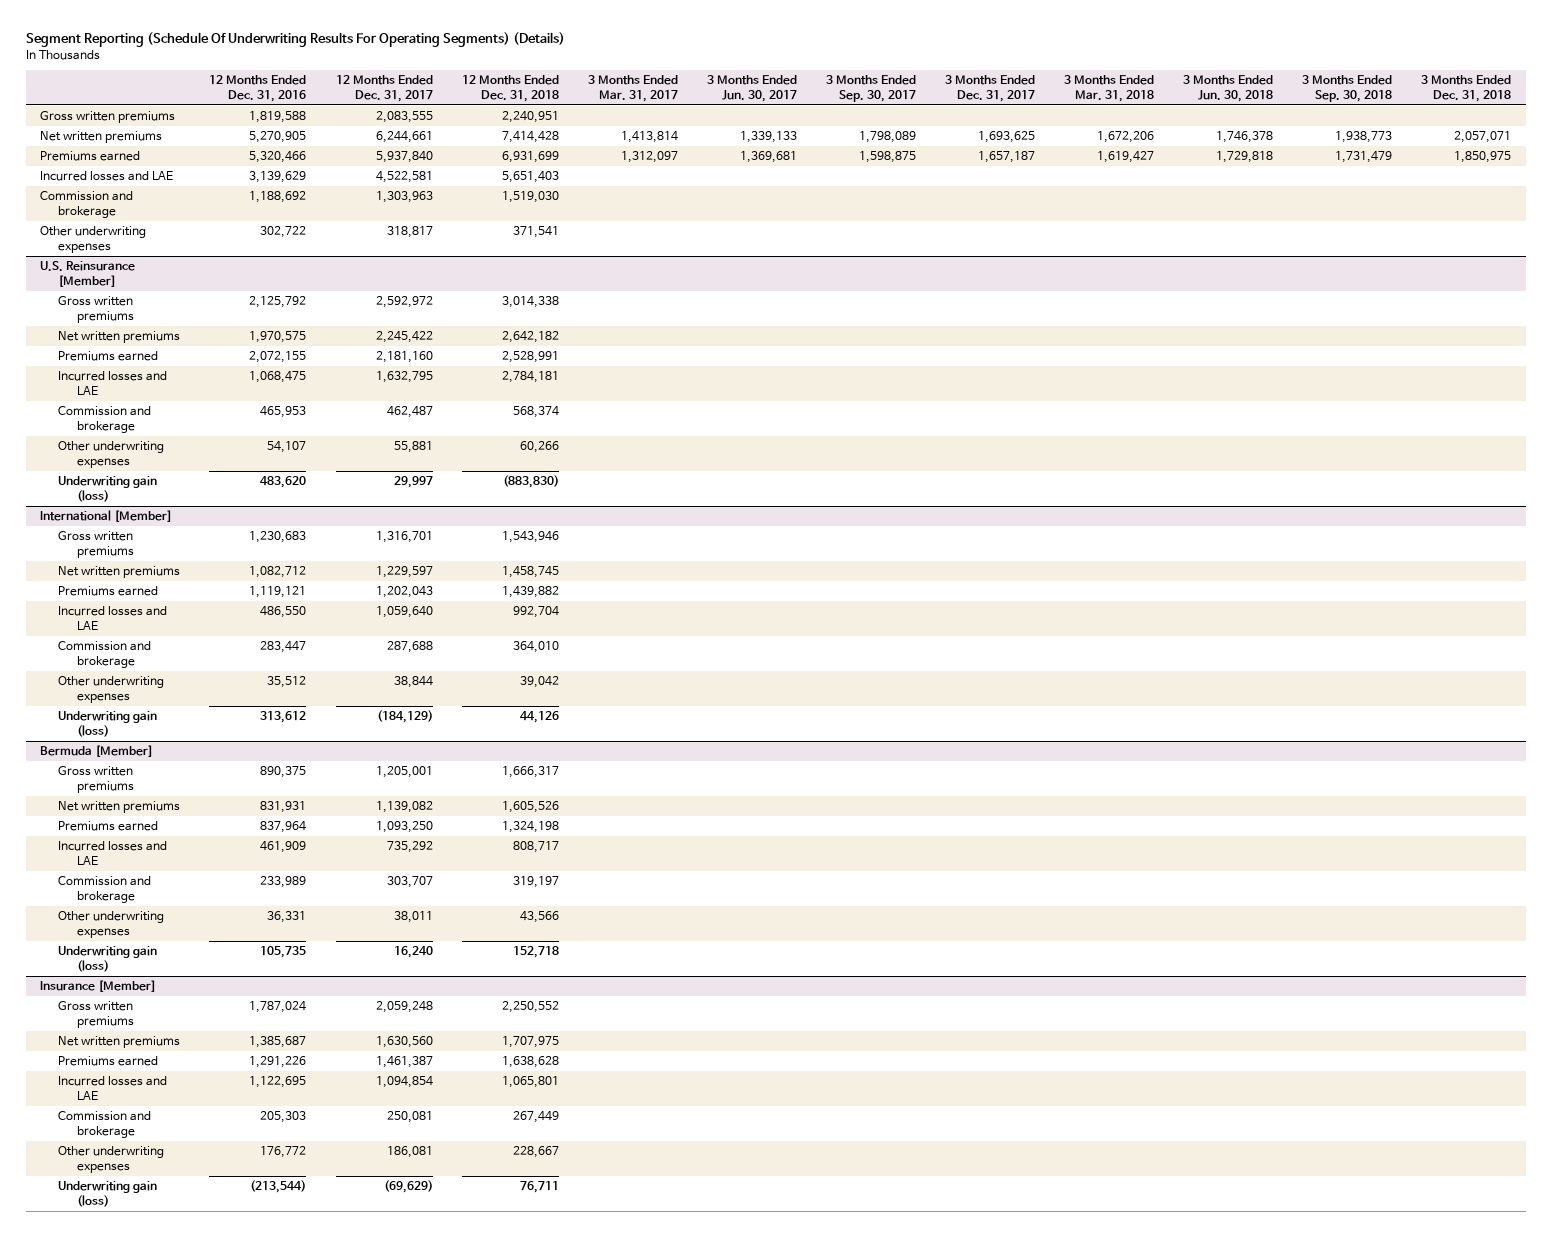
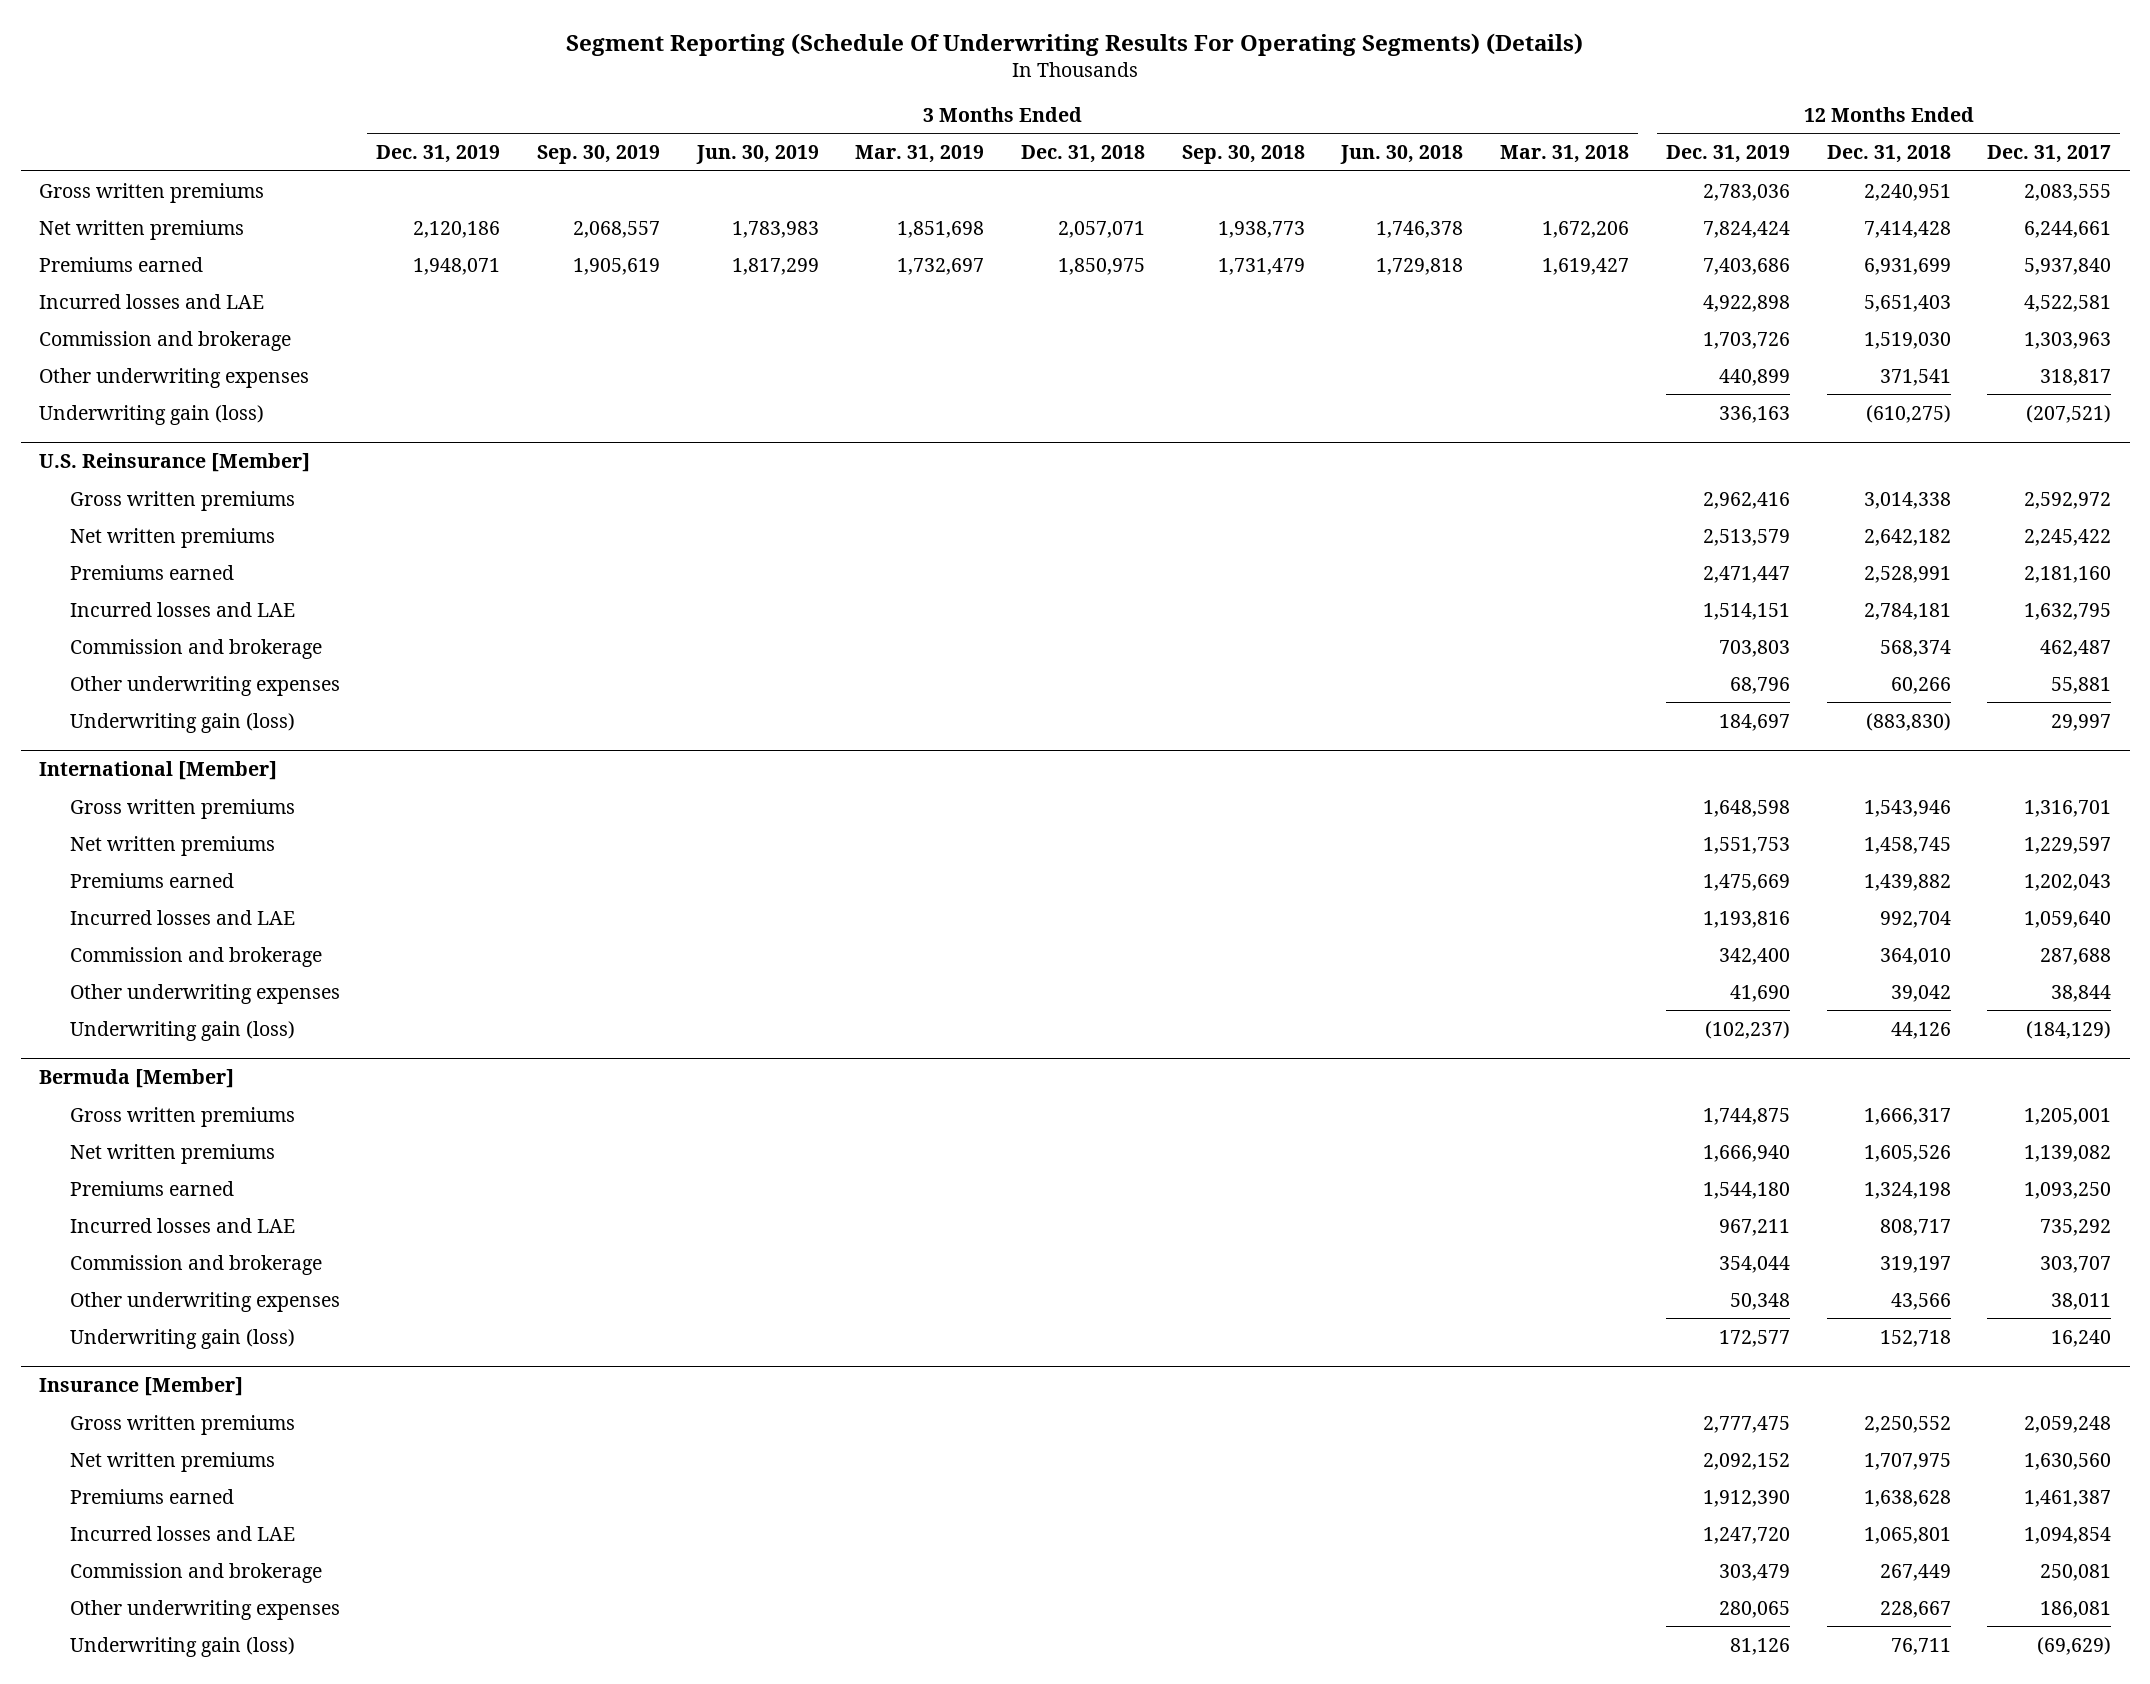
[209,75,307,102] 12 Months Ended Dec. 31, 2016 -> none
[587,75,678,102] 3 Months Ended Mar. 31, 2017 -> none
[706,75,797,102] 3 Months Ended Jun. 30, 2017 -> none
[825,75,916,102] 3 Months Ended Sep. 30, 2017 -> none
[945,75,1036,102] 3 Months Ended Dec. 31, 2017 -> none
none -> [376,145,501,164] Dec. 31, 2019
none -> [536,145,660,165] Sep. 30, 2019
none -> [695,145,819,165] Jun. 30, 2019
none -> [855,145,985,164] Mar. 31, 2019
none -> [1665,145,1790,164] Dec. 31, 2019
none -> [38,404,264,425] Underwriting gain (loss)

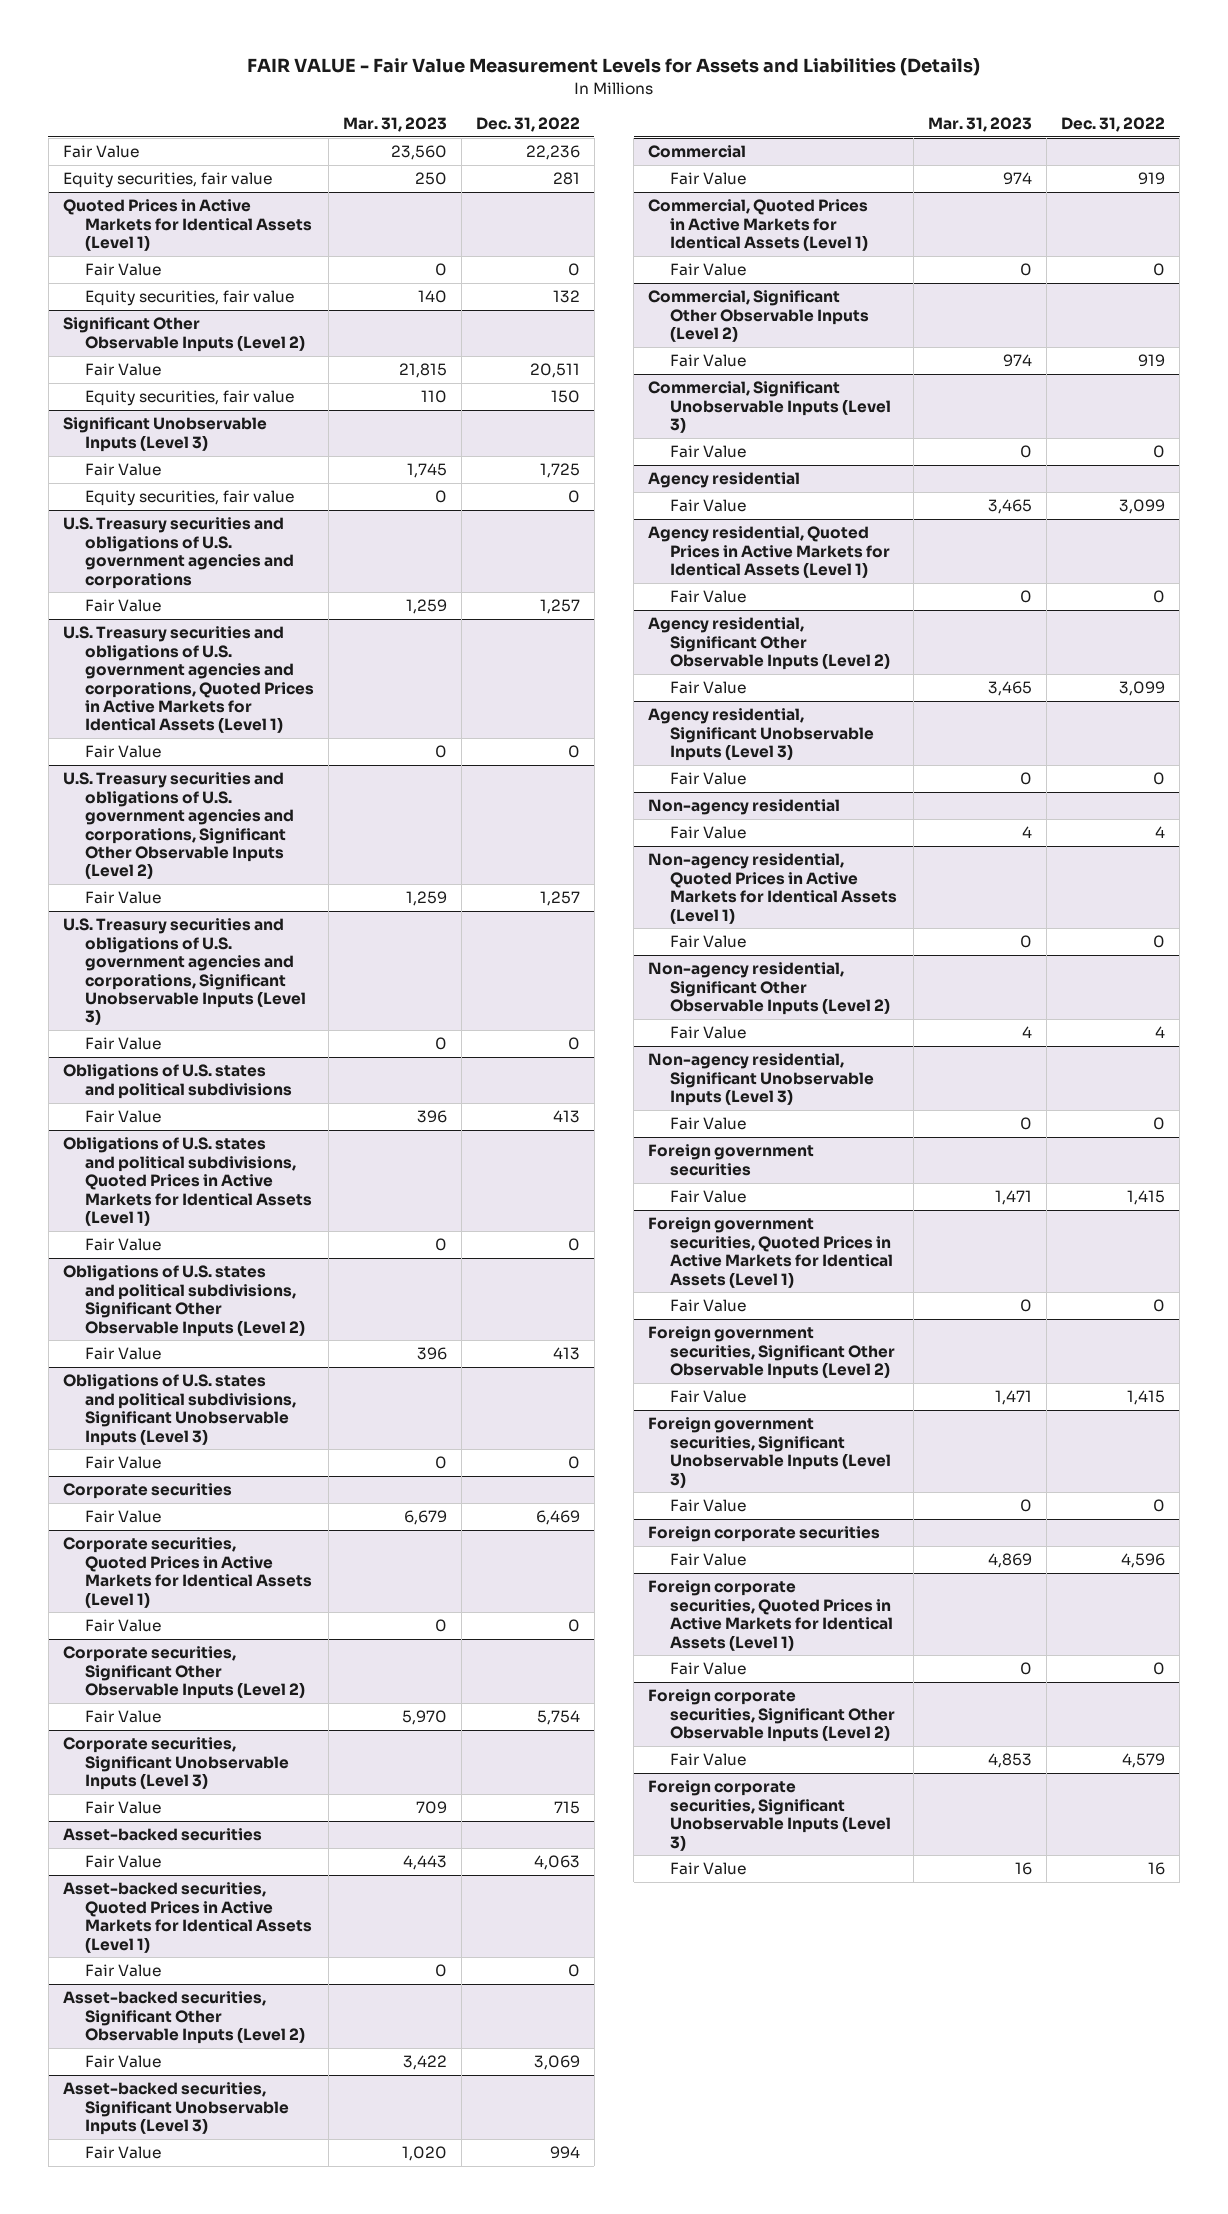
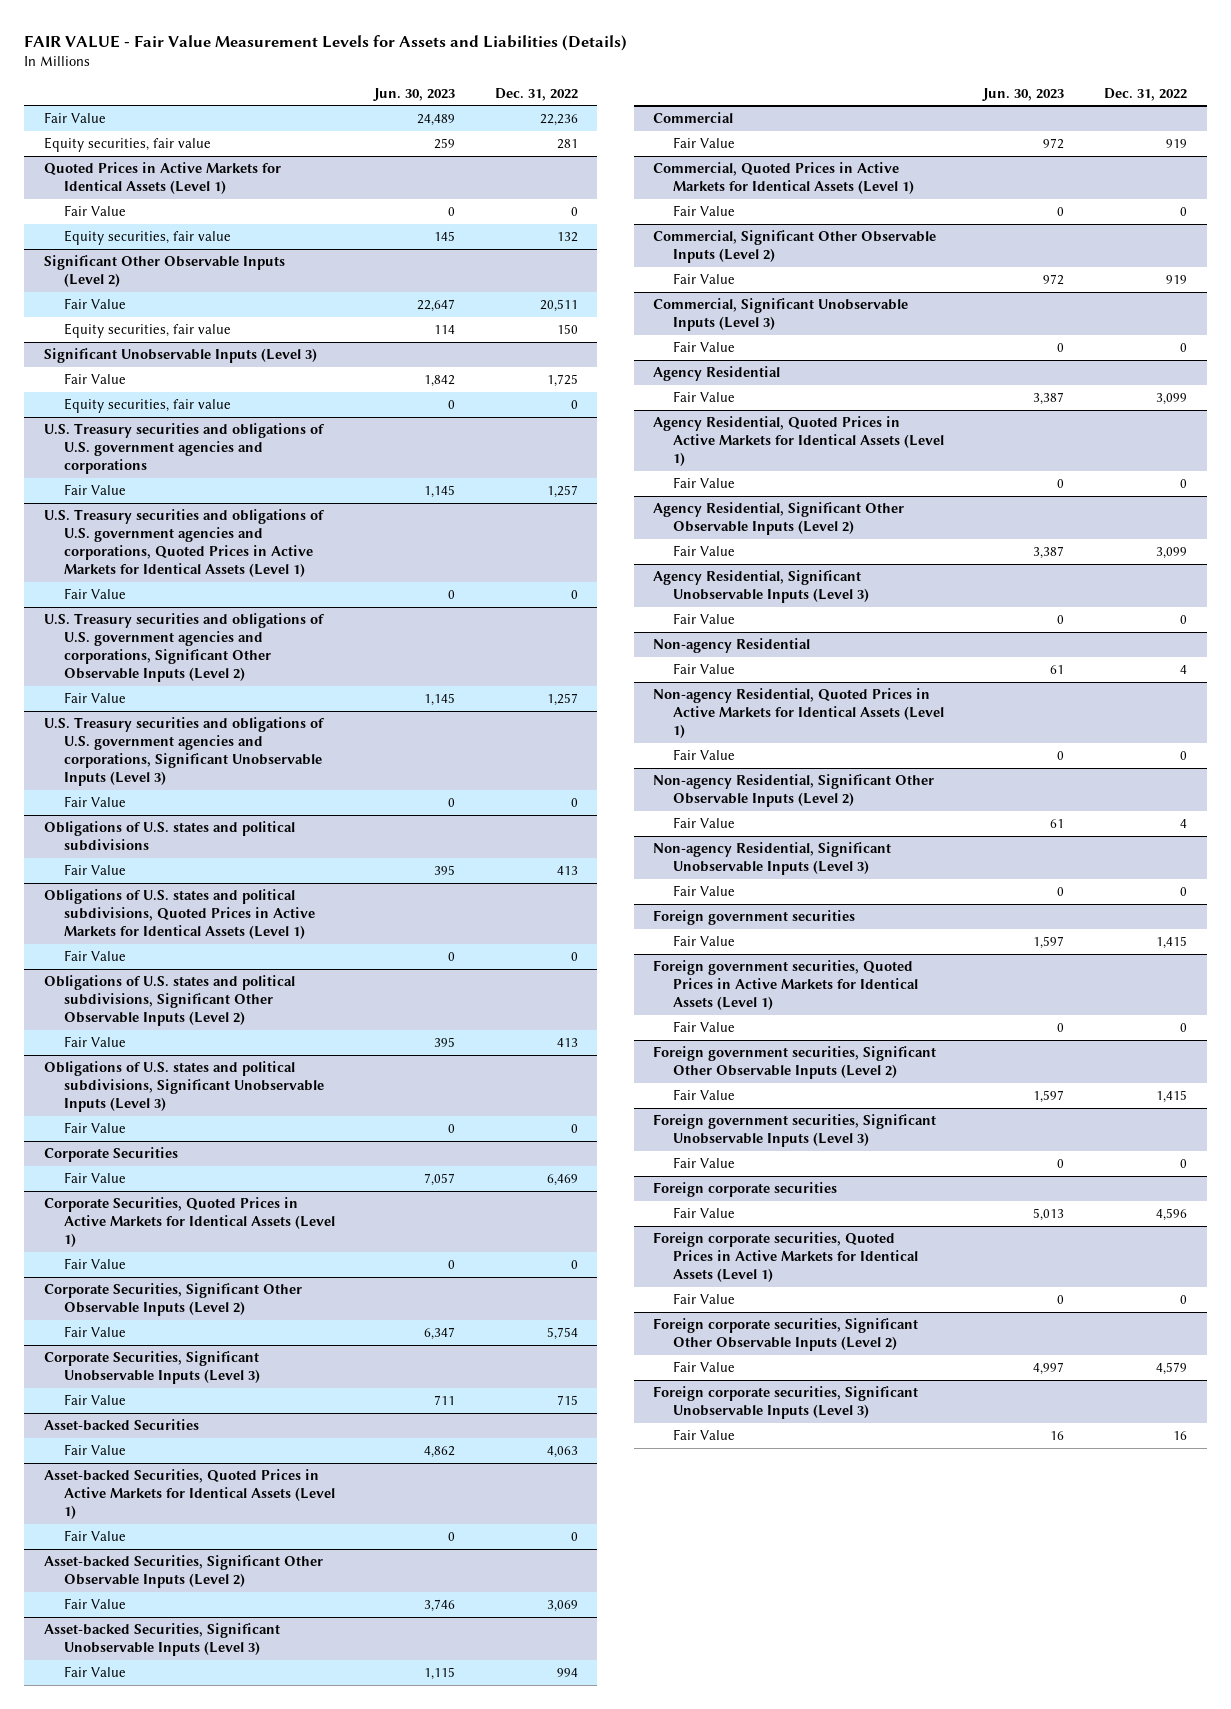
[342,116,447,132] Mar. 31, 2023 -> none
none -> [373,87,456,101] Jun. 30, 2023
[62,1483,232,1500] Corporate securities -> [43,1146,178,1162] Corporate Securities
[62,1537,312,1608] Corporate securities, Quoted Prices in Active Markets for Identical Assets (Level 1) -> [43,1196,335,1248] Corporate Securities, Quoted Prices in Active Markets for Identical Assets (Level 1)
[62,1646,305,1700] Corporate securities, Significant Other Observable Inputs (Level 2) -> [43,1282,302,1317] Corporate Securities, Significant Other Observable Inputs (Level 2)
[62,1737,289,1791] Corporate securities, Significant Unobservable Inputs (Level 3) -> [43,1350,260,1385] Corporate Securities, Significant Unobservable Inputs (Level 3)
[62,1828,262,1842] Asset-backed securities -> [43,1418,199,1431] Asset-backed Securities
[62,1882,312,1953] Asset-backed securities, Quoted Prices in Active Markets for Identical Assets (Level 1) -> [43,1468,335,1520] Asset-backed Securities, Quoted Prices in Active Markets for Identical Assets (Level 1)
[62,1991,305,2045] Asset-backed securities, Significant Other Observable Inputs (Level 2) -> [43,1554,323,1589] Asset-backed Securities, Significant Other Observable Inputs (Level 2)
[62,2082,289,2136] Asset-backed securities, Significant Unobservable Inputs (Level 3) -> [43,1622,280,1657] Asset-backed Securities, Significant Unobservable Inputs (Level 3)
[648,472,801,489] Agency residential -> [653,365,781,381] Agency Residential
[648,526,891,579] Agency residential, Quoted Prices in Active Markets for Identical Assets (Level 1) -> [653,415,944,467] Agency Residential, Quoted Prices in Active Markets for Identical Assets (Level 1)
[648,617,891,671] Agency residential, Significant Other Observable Inputs (Level 2) -> [653,501,905,536] Agency Residential, Significant Other Observable Inputs (Level 2)
[648,708,875,762] Agency residential, Significant Unobservable Inputs (Level 3) -> [653,569,869,604] Agency Residential, Significant Unobservable Inputs (Level 3)
[648,799,841,816] Non-agency residential -> [653,637,811,653] Non-agency Residential
[648,853,898,924] Non-agency residential, Quoted Prices in Active Markets for Identical Assets (Level 1) -> [653,687,944,739] Non-agency Residential, Quoted Prices in Active Markets for Identical Assets (Level 1)
[648,962,891,1016] Non-agency residential, Significant Other Observable Inputs (Level 2) -> [653,773,935,808] Non-agency Residential, Significant Other Observable Inputs (Level 2)
[648,1053,875,1107] Non-agency residential, Significant Unobservable Inputs (Level 3) -> [653,841,892,876] Non-agency Residential, Significant Unobservable Inputs (Level 3)

